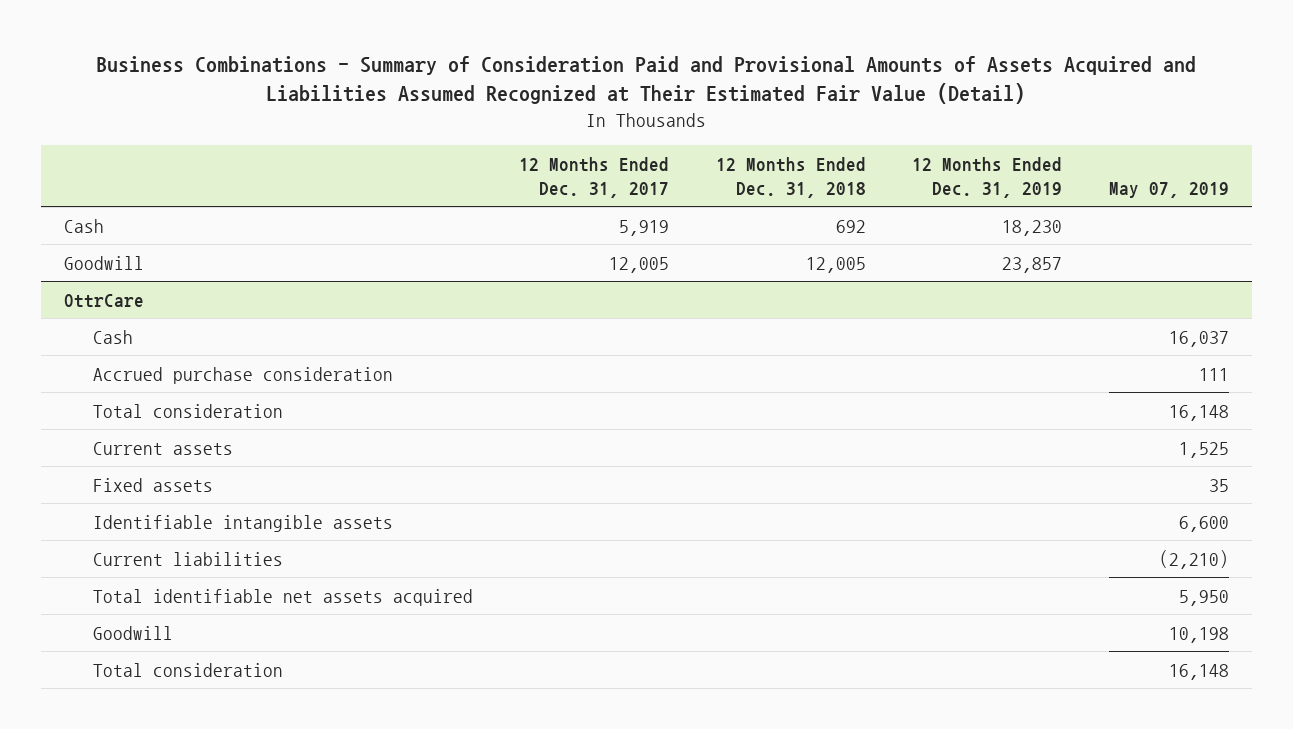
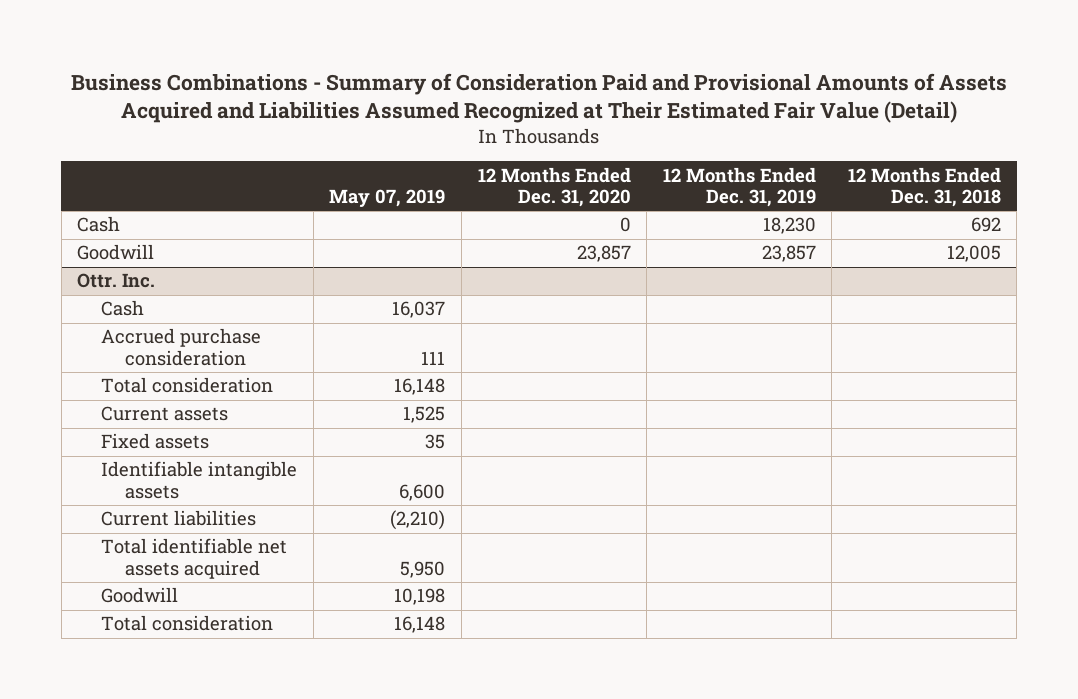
[519,156,670,198] 12 Months Ended Dec. 31, 2017 -> none
none -> [477,166,631,208] 12 Months Ended Dec. 31, 2020
[64,293,145,308] OttrCare -> [77,273,156,289] Ottr. Inc.

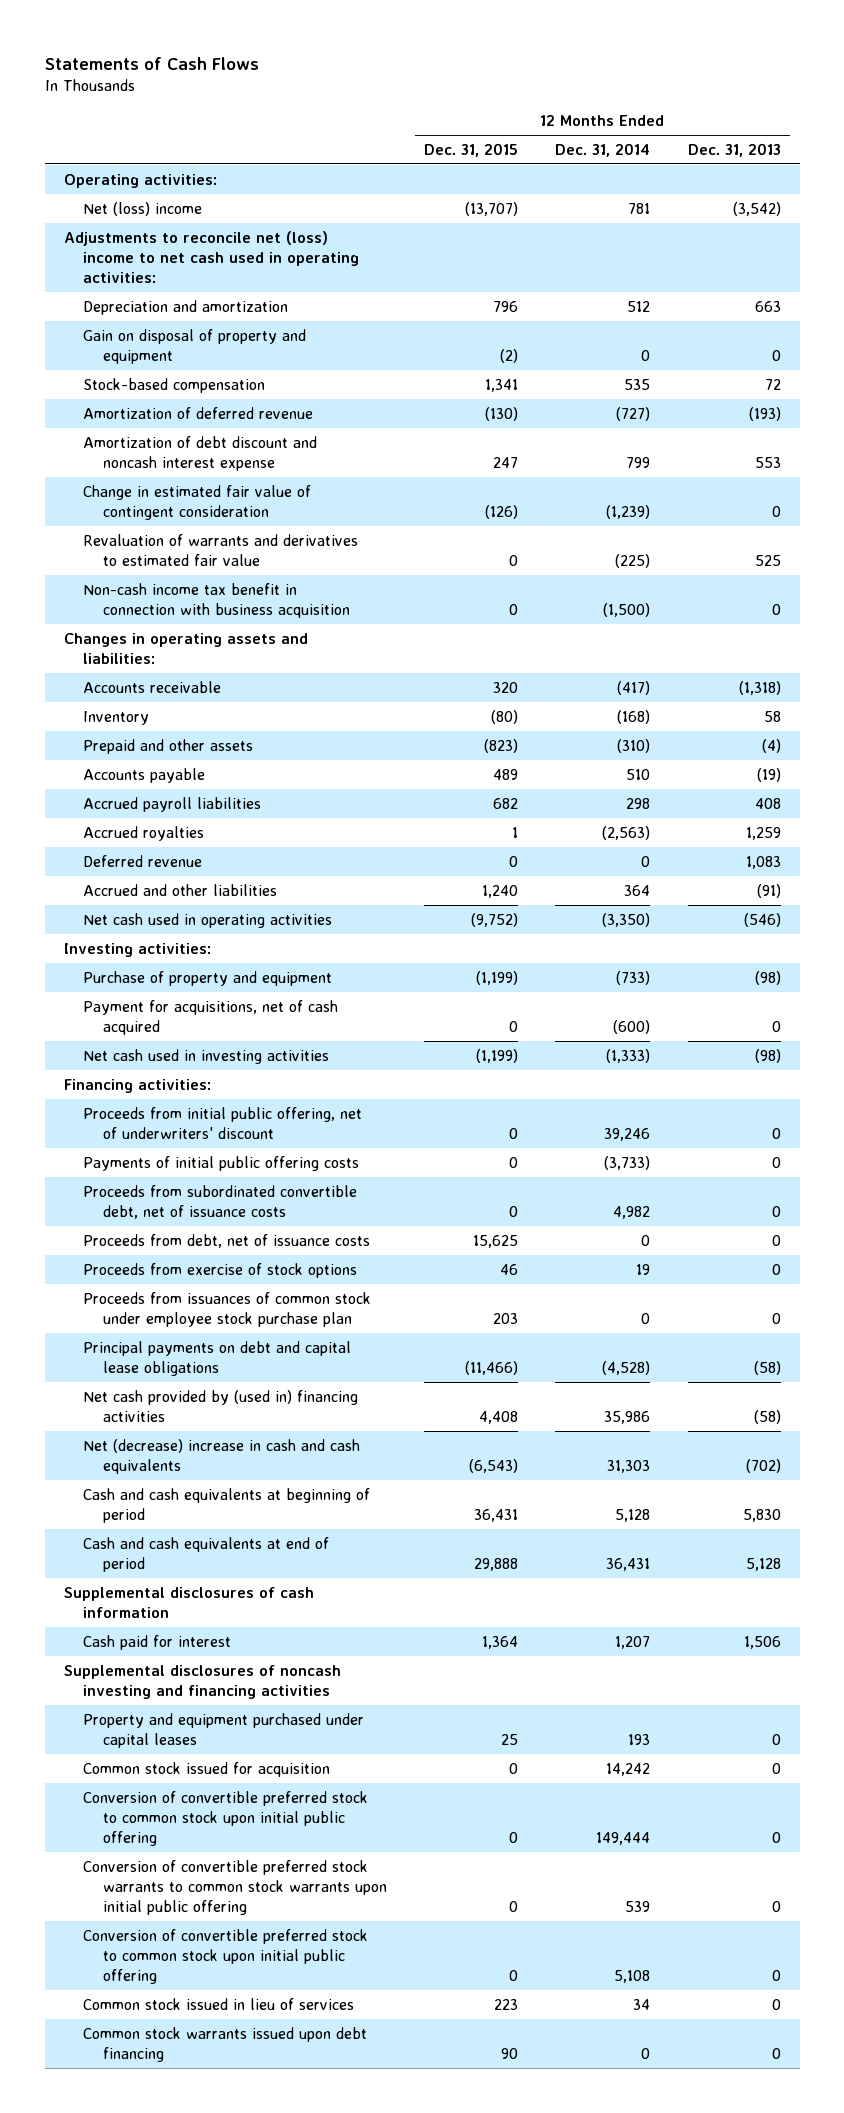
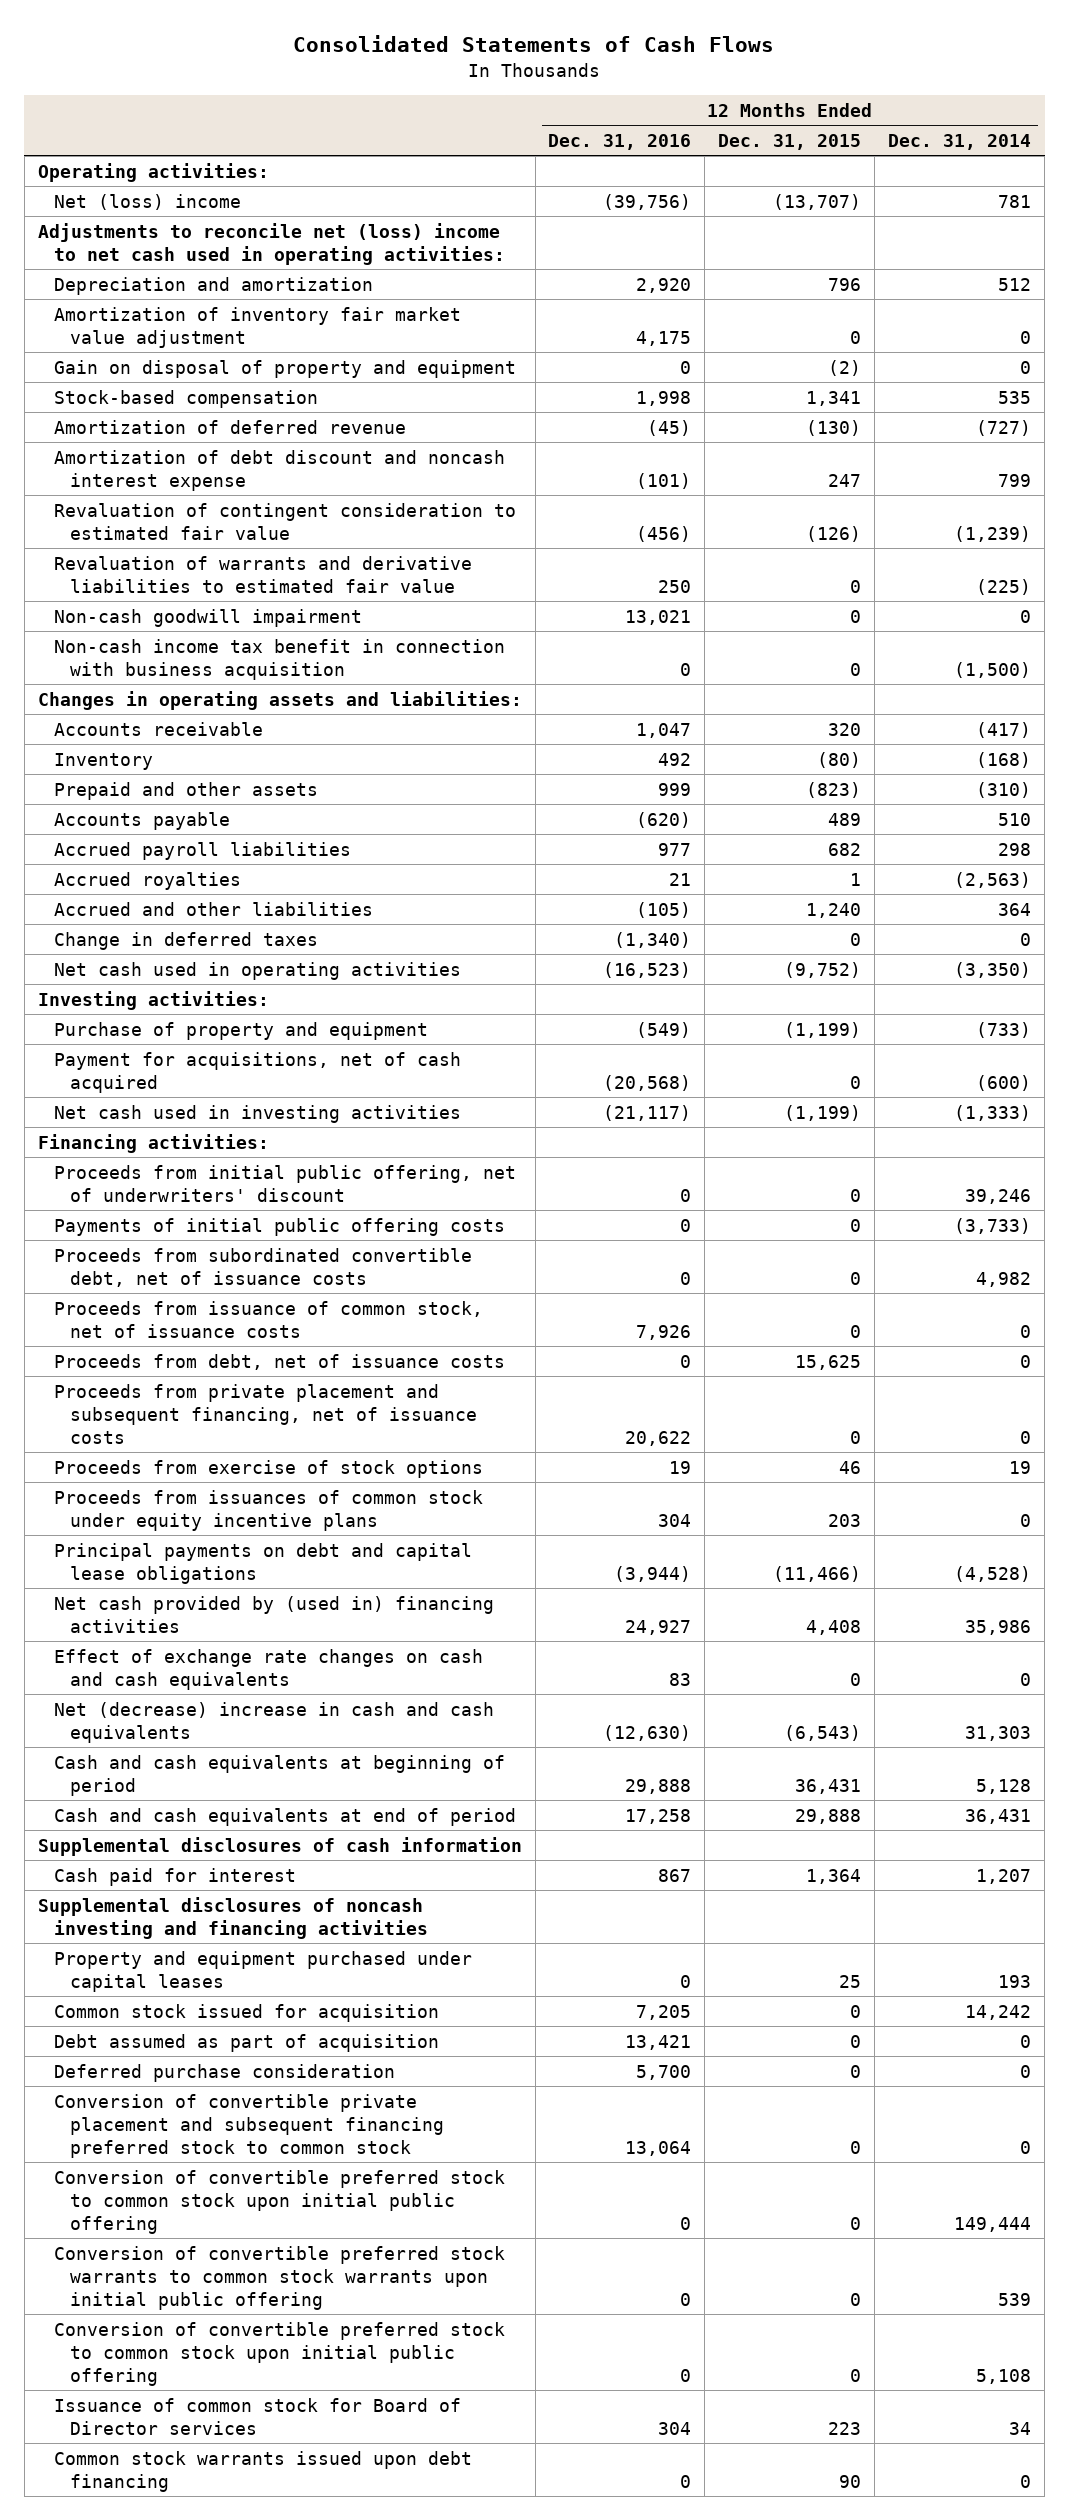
[44,56,259,70] Statements of Cash Flows -> [293,35,775,53] Consolidated Statements of Cash Flows
[687,142,781,157] Dec. 31, 2013 -> none
none -> [548,133,692,150] Dec. 31, 2016
none -> [53,306,461,348] Amortization of inventory fair market value adjustment
[83,484,312,521] Change in estimated fair value of contingent consideration -> [53,502,516,540] Revaluation of contingent consideration to estimated fair value
[83,533,359,567] Revaluation of warrants and derivatives to estimated fair value -> [53,555,472,593] Revaluation of warrants and derivative liabilities to estimated fair value
none -> [53,608,362,627] Non-cash goodwill impairment
[83,854,203,867] Deferred revenue -> none
none -> [53,931,318,950] Change in deferred taxes
none -> [53,1300,483,1338] Proceeds from issuance of common stock, net of issuance costs
none -> [53,1383,477,1445] Proceeds from private placement and subsequent financing, net of issuance costs
[83,1291,372,1328] Proceeds from issuances of common stock under employee stock purchase plan -> [53,1489,483,1531] Proceeds from issuances of common stock under equity incentive plans
none -> [53,1648,483,1690] Effect of exchange rate changes on cash and cash equivalents
none -> [53,2033,439,2052] Debt assumed as part of acquisition
none -> [53,2063,395,2082] Deferred purchase consideration
none -> [53,2093,444,2159] Conversion of convertible private placement and subsequent financing preferred stock to common stock
[83,1997,355,2010] Common stock issued in lieu of services -> [53,2397,461,2435] Issuance of common stock for Board of Director services

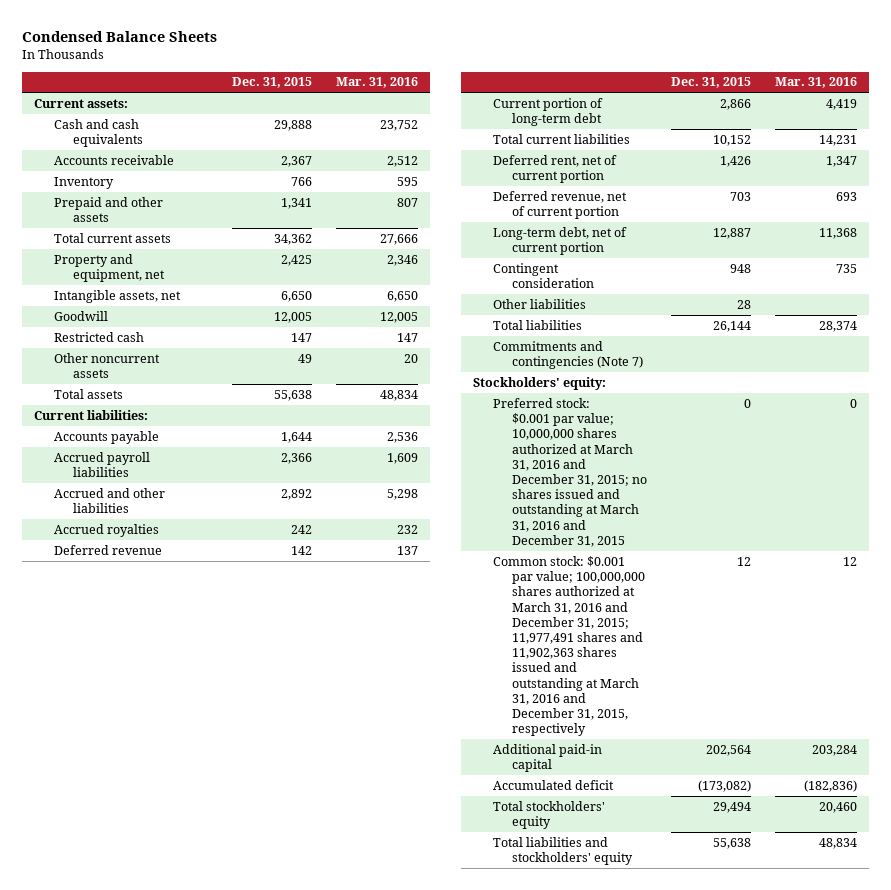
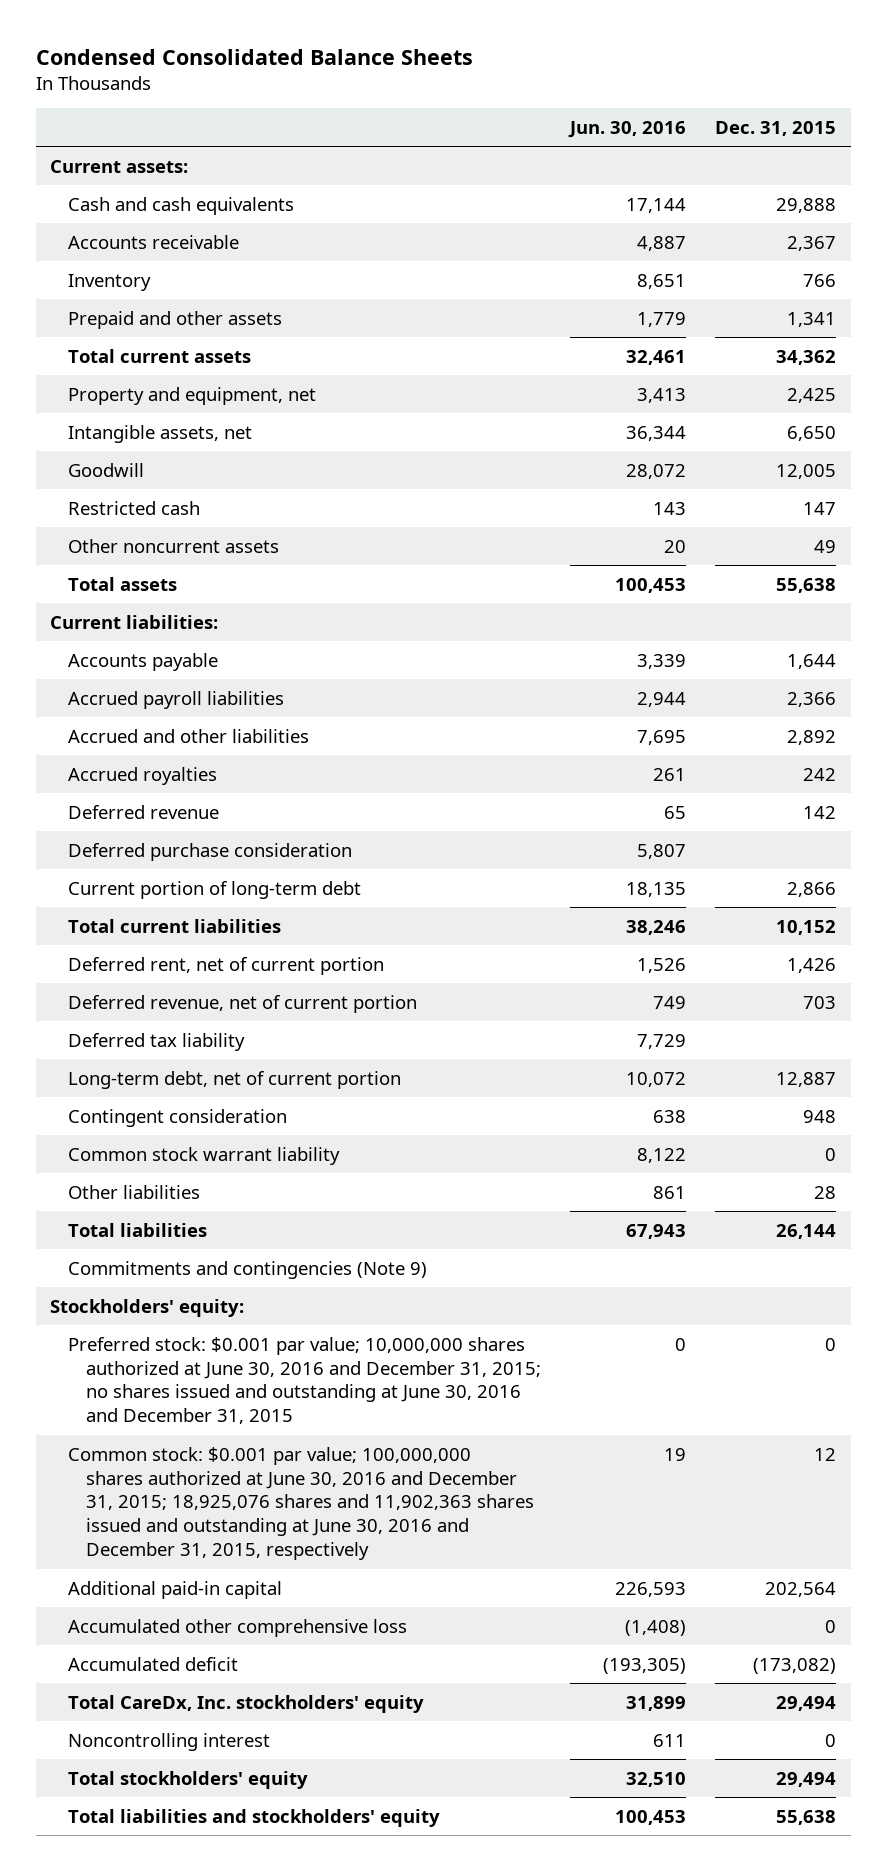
[22,30,218,42] Condensed Balance Sheets -> [35,48,473,65] Condensed Consolidated Balance Sheets
[335,77,418,89] Mar. 31, 2016 -> none
none -> [568,120,687,138] Jun. 30, 2016
none -> [68,842,353,861] Deferred purchase consideration
none -> [68,1032,246,1051] Deferred tax liability
none -> [68,1146,341,1165] Common stock warrant liability
[492,340,644,370] Commitments and contingencies (Note 7) -> [68,1260,428,1279] Commitments and contingencies (Note 9)
[492,397,648,547] Preferred stock: $0.001 par value; 10,000,000 shares authorized at March 31, 2016 and December 31, 2015; no shares issued and outstanding at March 31, 2016 and December 31, 2015 -> [68,1336,542,1425] Preferred stock: $0.001 par value; 10,000,000 shares authorized at June 30, 2016 and December 31, 2015; no shares issued and outstanding at June 30, 2016 and December 31, 2015
[492,555,646,737] Common stock: $0.001 par value; 100,000,000 shares authorized at March 31, 2016 and December 31, 2015; 11,977,491 shares and 11,902,363 shares issued and outstanding at March 31, 2016 and December 31, 2015, respectively -> [68,1446,535,1561] Common stock: $0.001 par value; 100,000,000 shares authorized at June 30, 2016 and December 31, 2015; 18,925,076 shares and 11,902,363 shares issued and outstanding at June 30, 2016 and December 31, 2015, respectively
none -> [68,1618,408,1637] Accumulated other comprehensive loss
none -> [68,1694,425,1713] Total CareDx, Inc. stockholders' equity
none -> [68,1732,271,1751] Noncontrolling interest

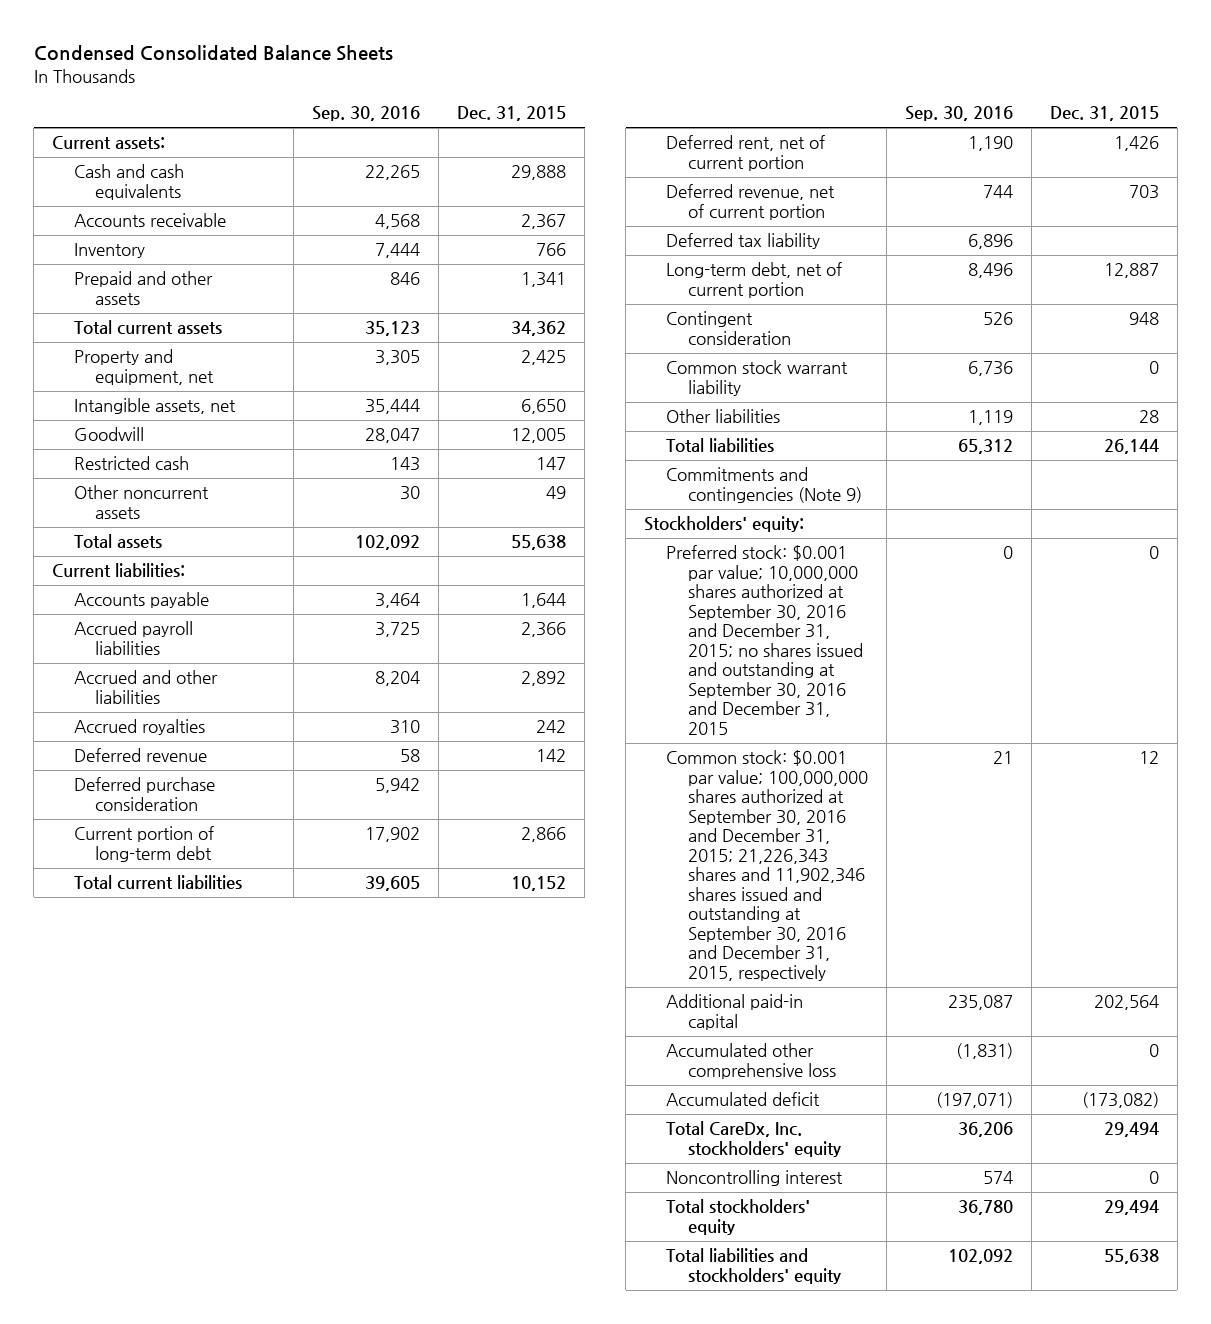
[568,120,687,138] Jun. 30, 2016 -> none
none -> [312,106,421,122] Sep. 30, 2016
[68,1336,542,1425] Preferred stock: $0.001 par value; 10,000,000 shares authorized at June 30, 2016 and December 31, 2015; no shares issued and outstanding at June 30, 2016 and December 31, 2015 -> [666,545,863,735] Preferred stock: $0.001 par value; 10,000,000 shares authorized at September 30, 2016 and December 31, 2015; no shares issued and outstanding at September 30, 2016 and December 31, 2015
[68,1446,535,1561] Common stock: $0.001 par value; 100,000,000 shares authorized at June 30, 2016 and December 31, 2015; 18,925,076 shares and 11,902,363 shares issued and outstanding at June 30, 2016 and December 31, 2015, respectively -> [666,750,868,981] Common stock: $0.001 par value; 100,000,000 shares authorized at September 30, 2016 and December 31, 2015; 21,226,343 shares and 11,902,346 shares issued and outstanding at September 30, 2016 and December 31, 2015, respectively

